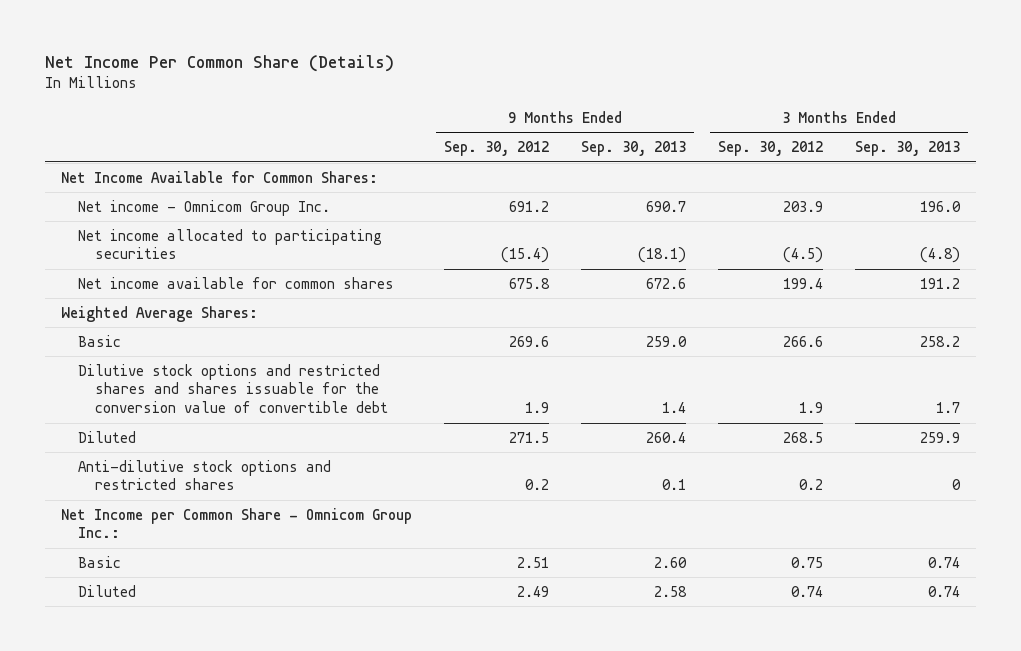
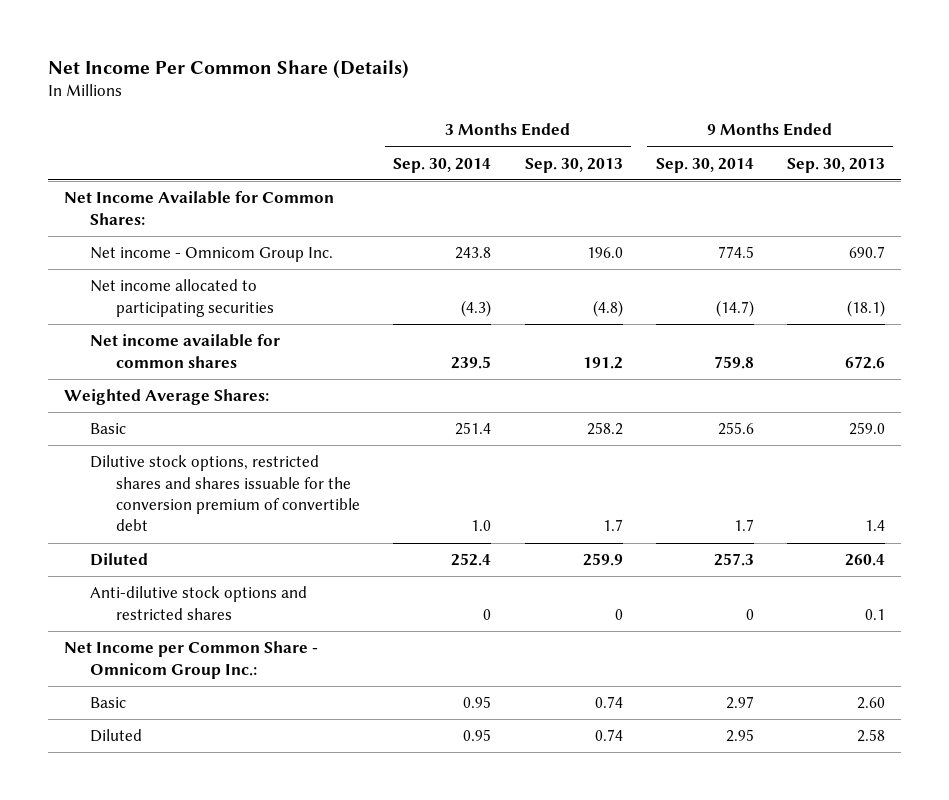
[444,141,550,157] Sep. 30, 2012 -> none
[718,141,824,157] Sep. 30, 2012 -> none
none -> [393,157,492,173] Sep. 30, 2014
none -> [655,157,754,173] Sep. 30, 2014
[78,363,389,413] Dilutive stock options and restricted shares and shares issuable for the conversion value of convertible debt -> [90,455,361,532] Dilutive stock options, restricted shares and shares issuable for the conversion premium of convertible debt

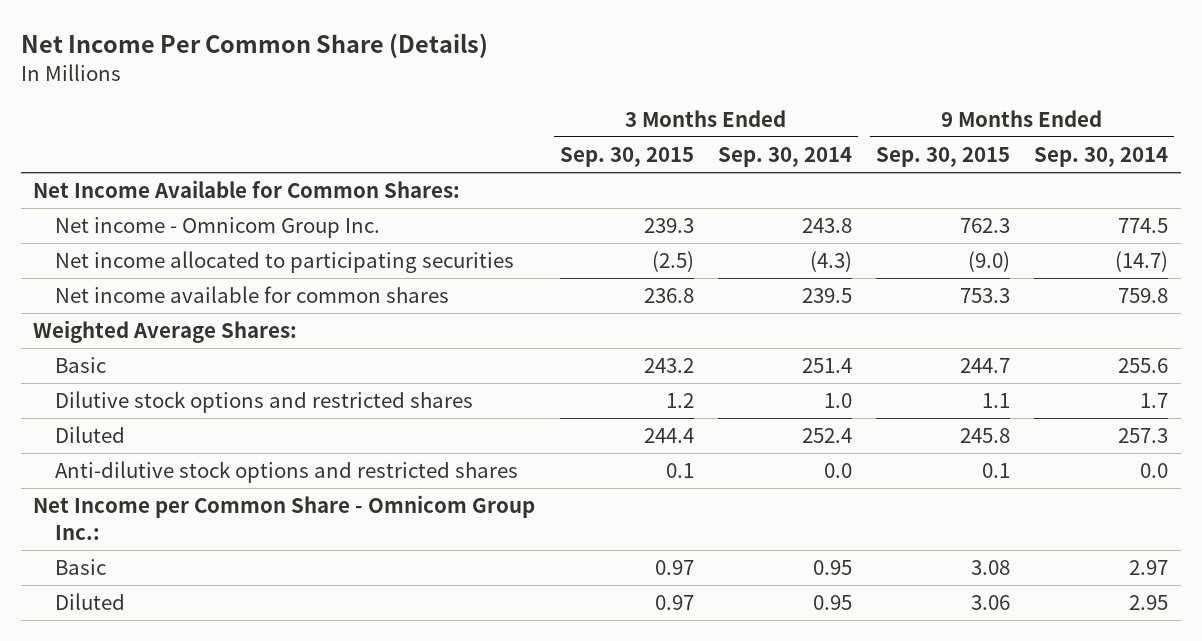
[524,157,623,173] Sep. 30, 2013 -> none
[786,157,885,173] Sep. 30, 2013 -> none
none -> [559,146,694,167] Sep. 30, 2015
none -> [876,146,1011,167] Sep. 30, 2015
[90,455,361,532] Dilutive stock options, restricted shares and shares issuable for the conversion premium of convertible debt -> [55,391,474,414] Dilutive stock options and restricted shares
[483,608,492,620] 0 -> [823,463,852,479] 0.0
[745,608,754,620] 0 -> [1140,463,1169,479] 0.0

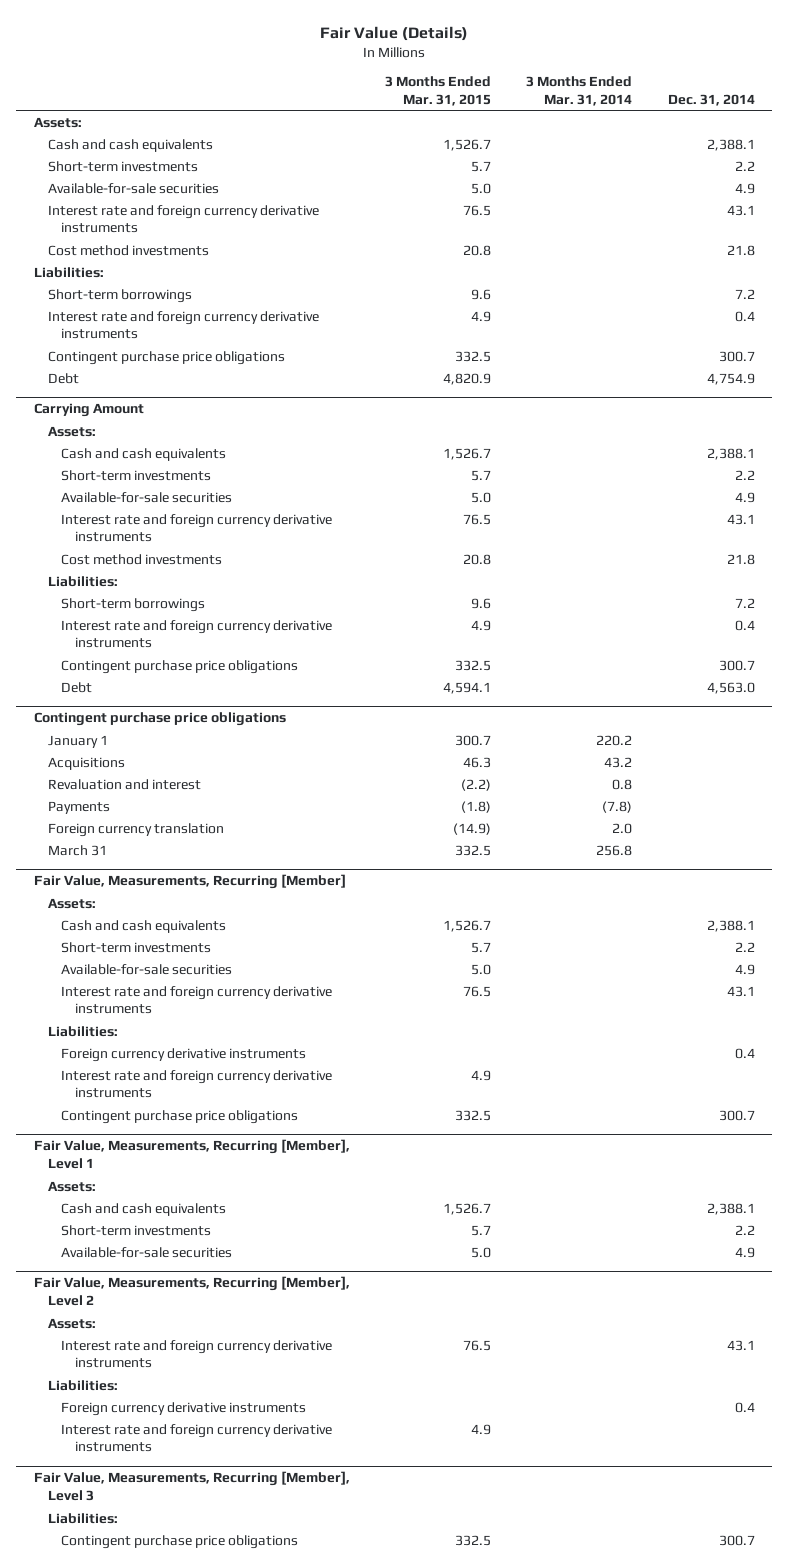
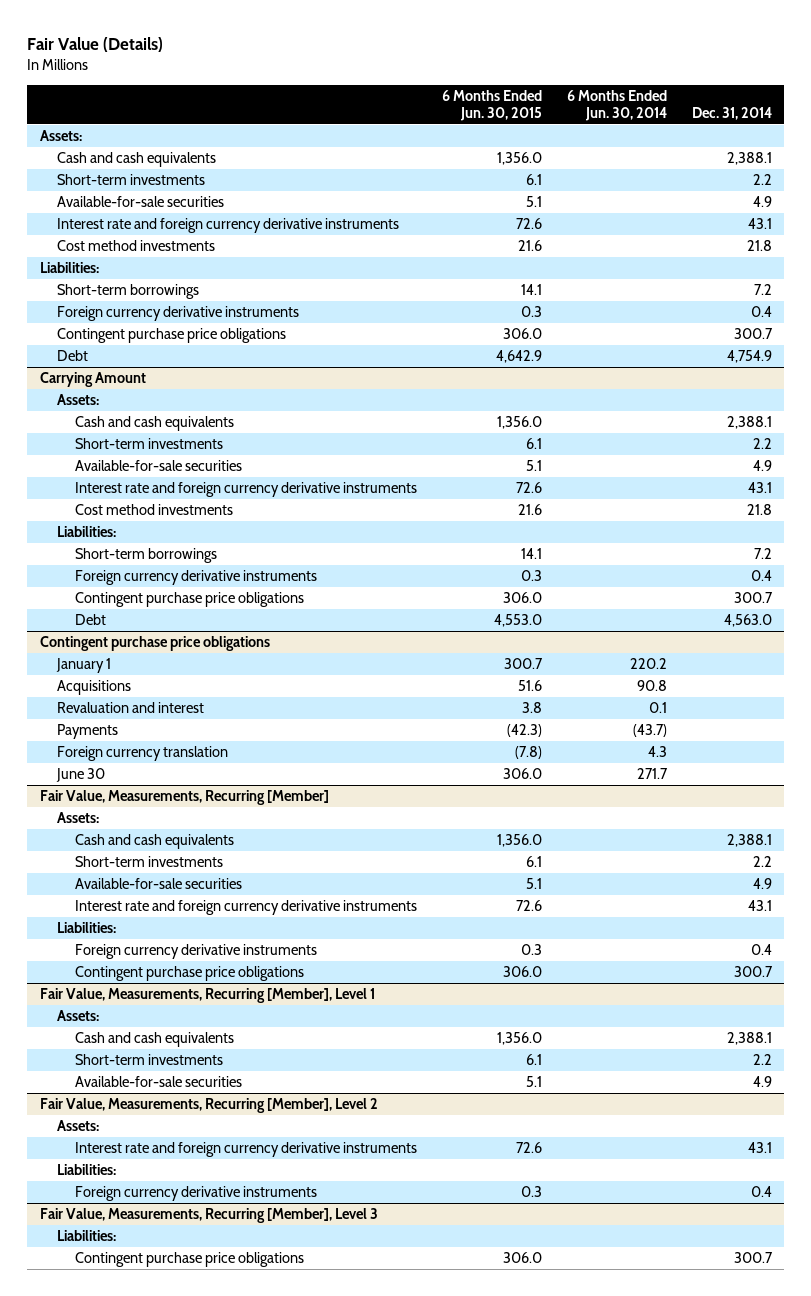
[385,76,492,107] 3 Months Ended Mar. 31, 2015 -> none
[526,76,633,107] 3 Months Ended Mar. 31, 2014 -> none
none -> [441,89,542,121] 6 Months Ended Jun. 30, 2015
none -> [566,89,667,121] 6 Months Ended Jun. 30, 2014
[47,310,319,340] Interest rate and foreign currency derivative instruments -> [57,305,300,321] Foreign currency derivative instruments
[61,619,333,649] Interest rate and foreign currency derivative instruments -> [74,569,317,585] Foreign currency derivative instruments
[47,844,107,856] March 31 -> [56,767,106,782] June 30
[61,1069,333,1099] Interest rate and foreign currency derivative instruments -> none
[61,1423,333,1453] Interest rate and foreign currency derivative instruments -> none

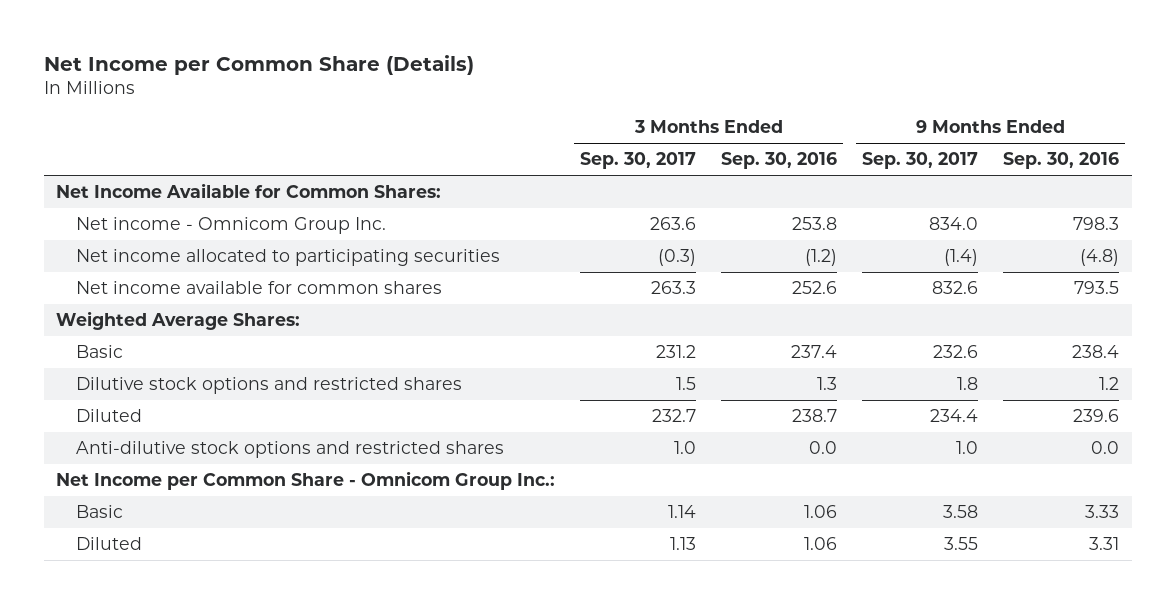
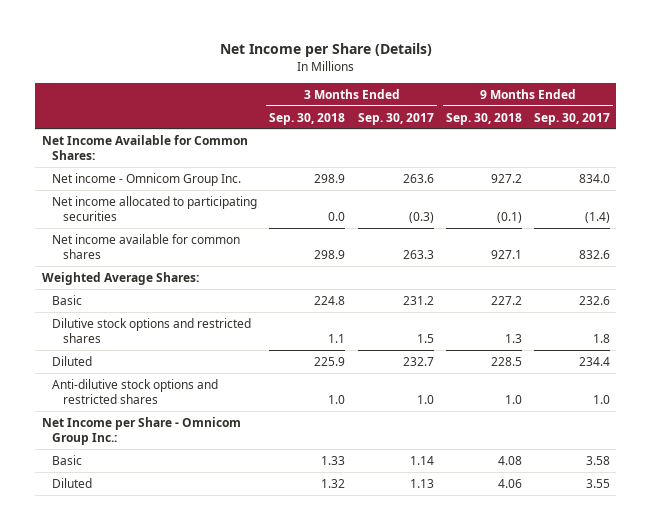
[43,54,474,75] Net Income per Common Share (Details) -> [219,43,432,58] Net Income per Share (Details)
[721,152,838,170] Sep. 30, 2016 -> none
[1003,152,1120,170] Sep. 30, 2016 -> none
none -> [269,112,346,125] Sep. 30, 2018
none -> [445,112,522,125] Sep. 30, 2018
[56,471,556,491] Net Income per Common Share - Omnicom Group Inc.: -> [41,416,241,446] Net Income per Share - Omnicom Group Inc.:

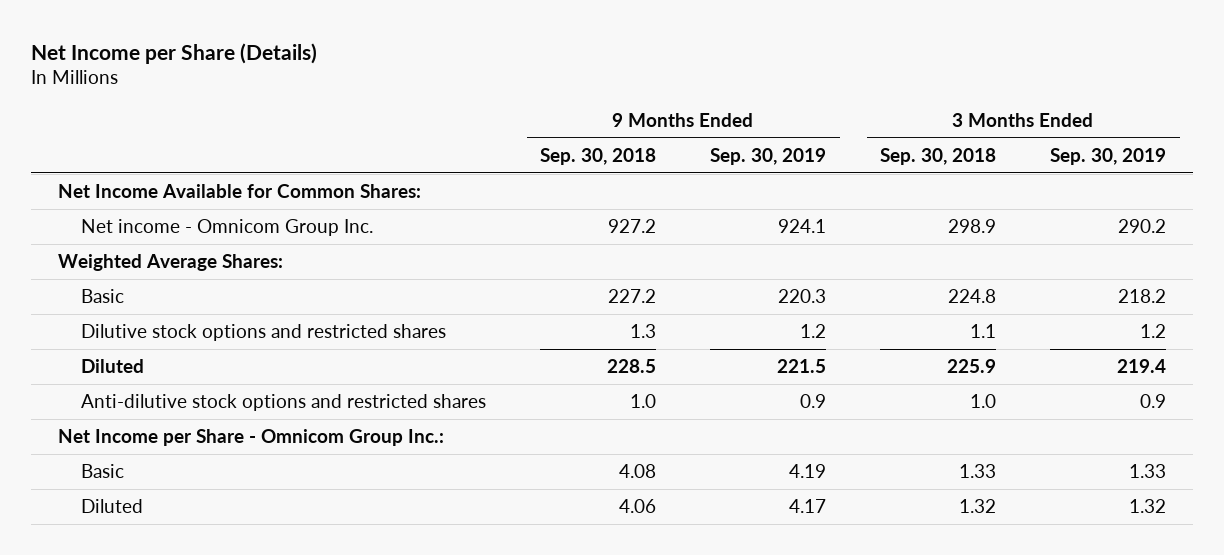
[357,112,434,125] Sep. 30, 2017 -> none
[534,112,611,125] Sep. 30, 2017 -> none
none -> [710,147,827,165] Sep. 30, 2019
none -> [1050,147,1167,165] Sep. 30, 2019
[52,195,258,222] Net income allocated to participating securities -> none
[52,233,241,260] Net income available for common shares -> none

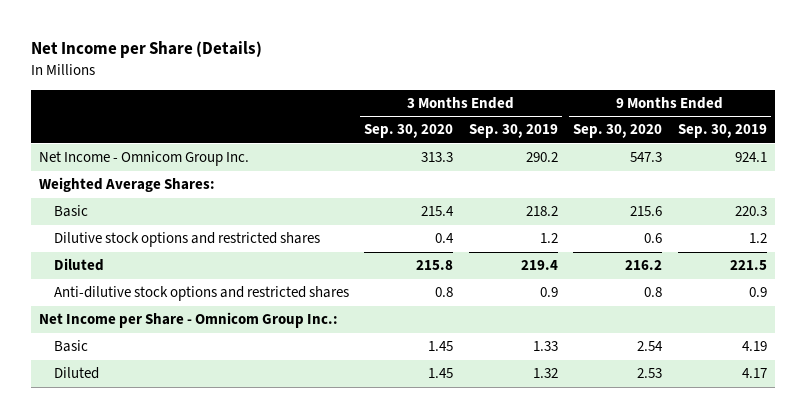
[540,147,657,165] Sep. 30, 2018 -> none
[880,147,997,165] Sep. 30, 2018 -> none
none -> [364,124,454,139] Sep. 30, 2020
none -> [573,124,663,139] Sep. 30, 2020
[58,184,422,199] Net Income Available for Common Shares: -> none
[80,219,373,237] Net income - Omnicom Group Inc. -> [38,151,249,167] Net Income - Omnicom Group Inc.

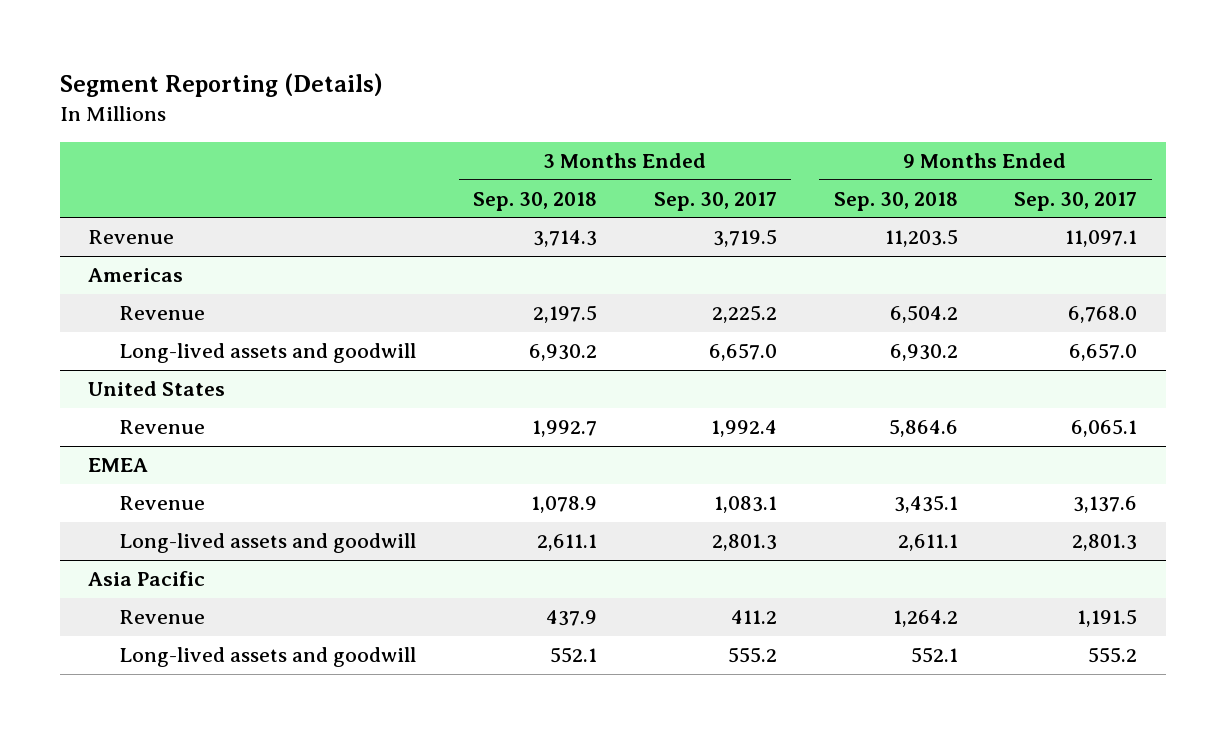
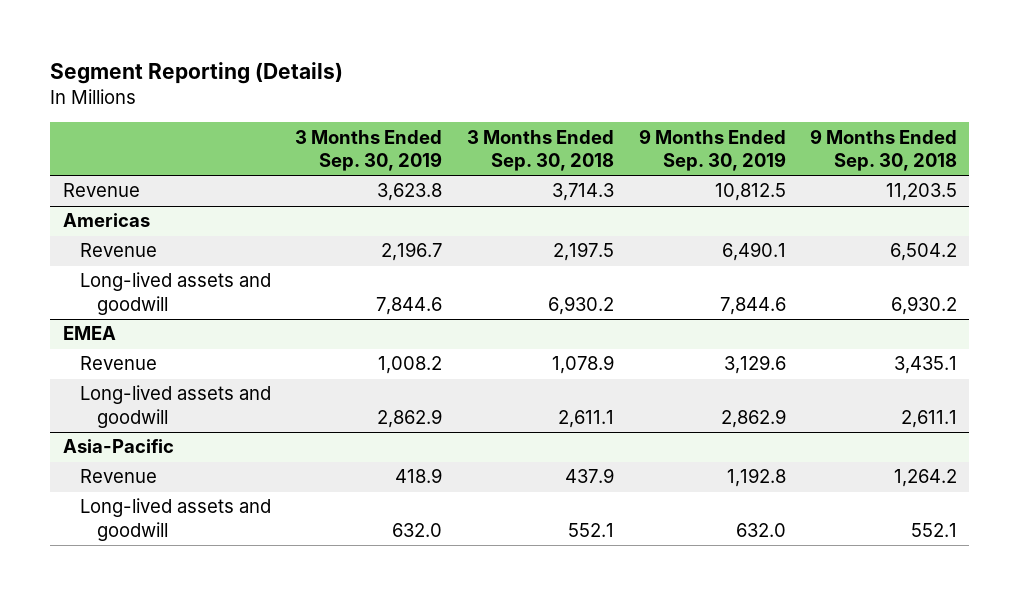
[653,191,777,211] Sep. 30, 2017 -> none
[1014,191,1138,211] Sep. 30, 2017 -> none
none -> [295,129,443,172] 3 Months Ended Sep. 30, 2019
none -> [638,128,786,172] 9 Months Ended Sep. 30, 2019
[88,381,226,397] United States -> none
[119,420,206,435] Revenue -> none
[88,571,206,587] Asia Pacific -> [62,439,174,454] Asia-Pacific

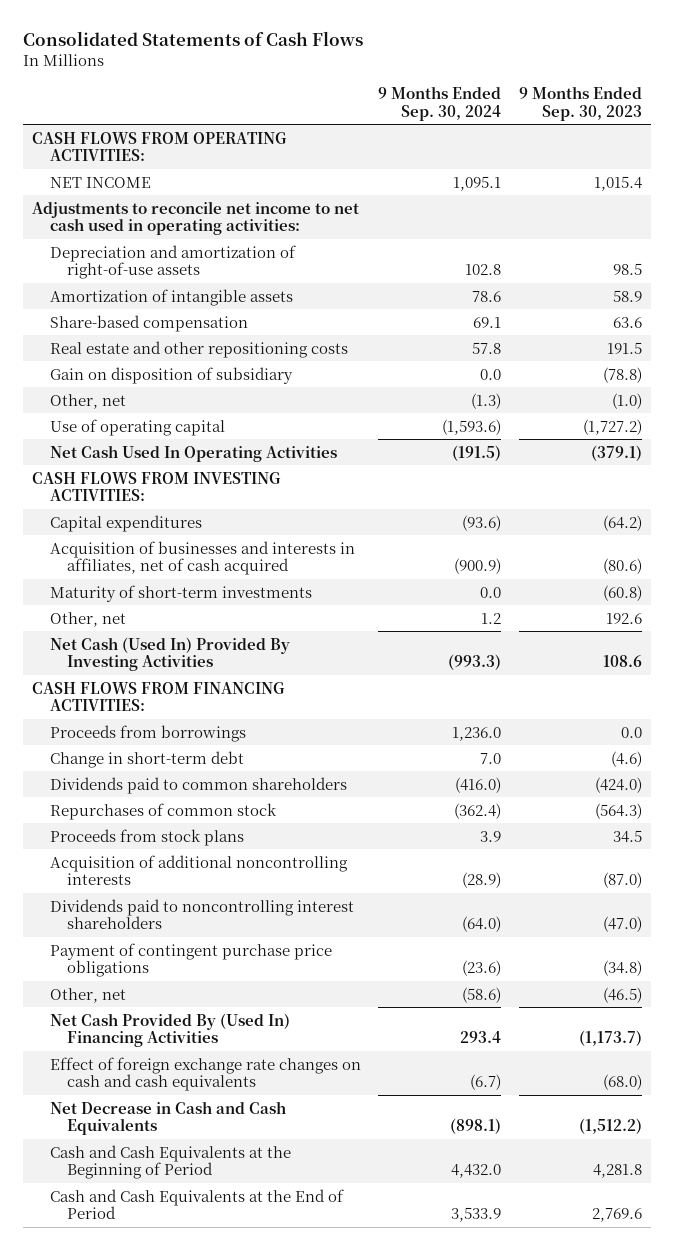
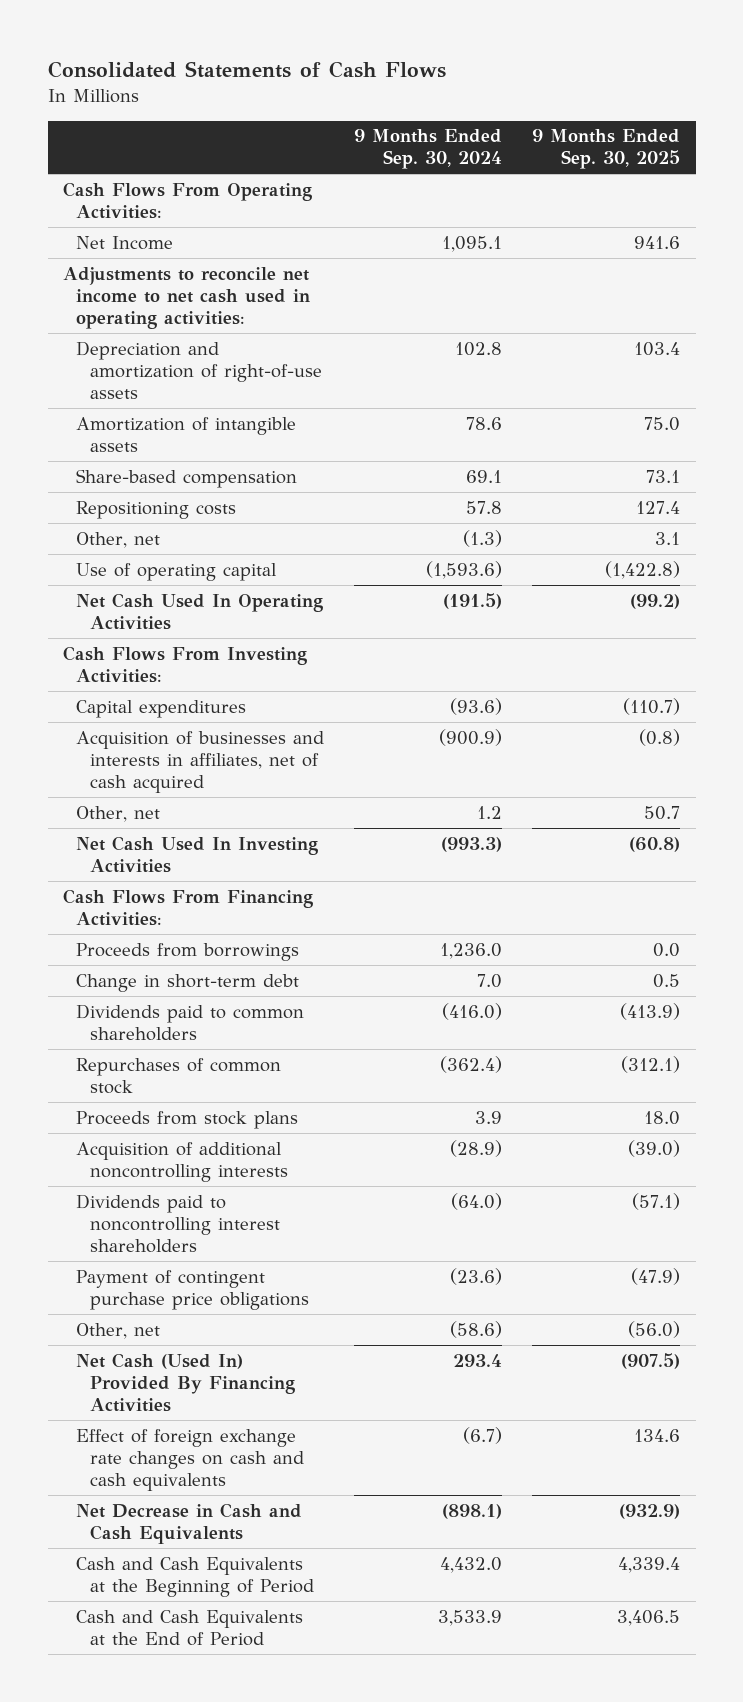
[518,86,642,121] 9 Months Ended Sep. 30, 2023 -> none
none -> [532,129,681,170] 9 Months Ended Sep. 30, 2025
[31,131,287,161] CASH FLOWS FROM OPERATING ACTIVITIES: -> [62,181,312,219] Cash Flows From Operating Activities:
[49,176,151,188] NET INCOME -> [76,235,174,250] Net Income
[49,366,293,384] Gain on disposition of subsidiary -> none
[49,340,348,358] Real estate and other repositioning costs -> [76,500,237,519] Repositioning costs
[31,471,281,501] CASH FLOWS FROM INVESTING ACTIVITIES: -> [62,645,307,683] Cash Flows From Investing Activities:
[49,584,312,602] Maturity of short-term investments -> none
[49,636,290,671] Net Cash (Used In) Provided By Investing Activities -> [76,835,319,873] Net Cash Used In Investing Activities
[31,681,285,711] CASH FLOWS FROM FINANCING ACTIVITIES: -> [62,888,313,926] Cash Flows From Financing Activities:
[49,1012,290,1047] Net Cash Provided By (Used In) Financing Activities -> [76,1352,295,1412] Net Cash (Used In) Provided By Financing Activities

